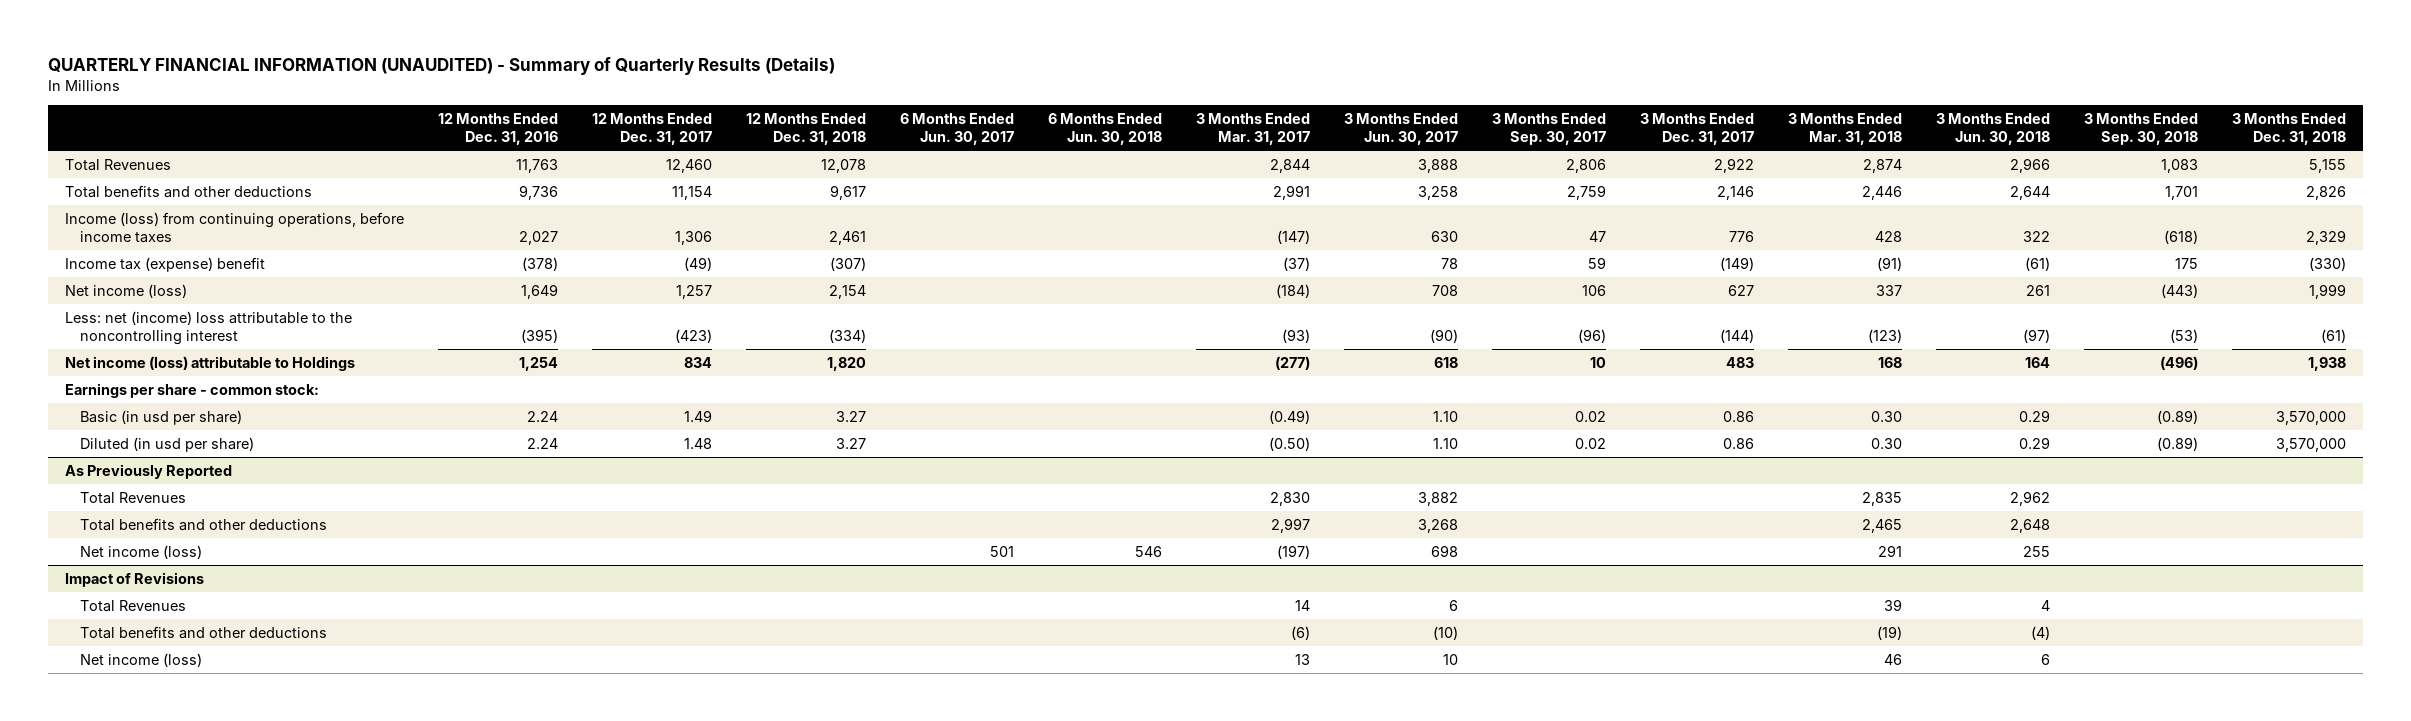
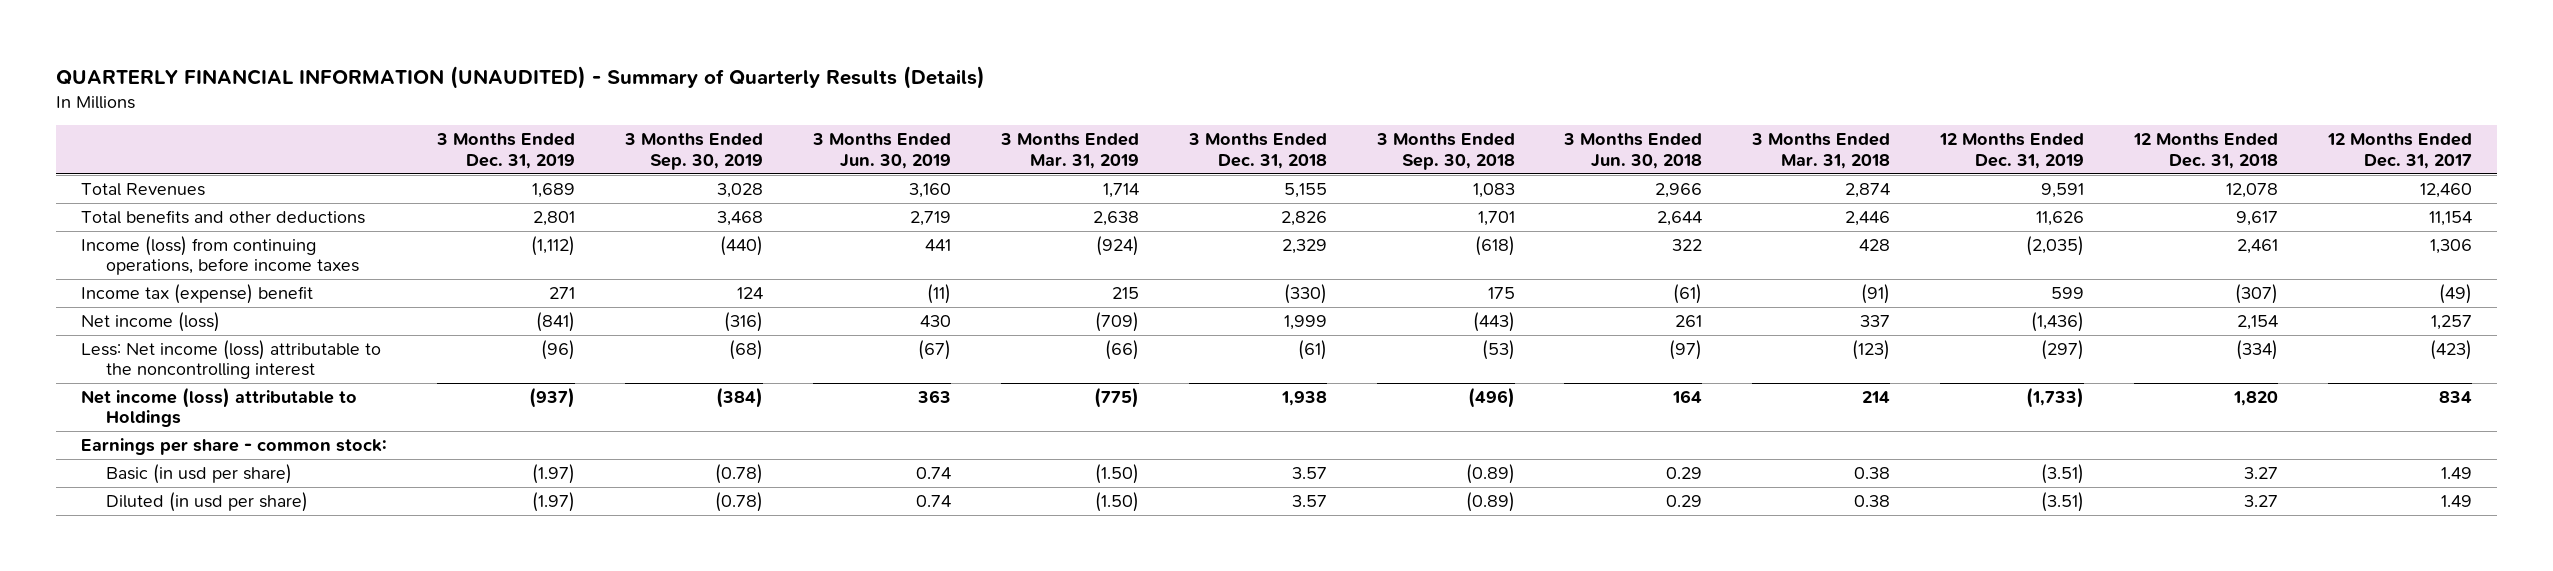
[438,113,559,146] 12 Months Ended Dec. 31, 2016 -> none
[900,113,1015,146] 6 Months Ended Jun. 30, 2017 -> none
[1048,113,1163,146] 6 Months Ended Jun. 30, 2018 -> none
[1195,113,1310,146] 3 Months Ended Mar. 31, 2017 -> none
[1343,113,1458,146] 3 Months Ended Jun. 30, 2017 -> none
[1491,113,1606,146] 3 Months Ended Sep. 30, 2017 -> none
[1639,113,1754,146] 3 Months Ended Dec. 31, 2017 -> none
none -> [436,133,576,169] 3 Months Ended Dec. 31, 2019
none -> [623,133,763,170] 3 Months Ended Sep. 30, 2019
none -> [811,133,951,169] 3 Months Ended Jun. 30, 2019
none -> [999,133,1139,169] 3 Months Ended Mar. 31, 2019
none -> [1939,133,2085,169] 12 Months Ended Dec. 31, 2019
[65,310,353,345] Less: net (income) loss attributable to the noncontrolling interest -> [81,339,382,380] Less: Net income (loss) attributable to the noncontrolling interest
[1877,356,1902,368] 168 -> [1862,390,1891,403] 214
[65,463,233,479] As Previously Reported -> none
[79,491,186,504] Total Revenues -> none
[79,517,327,531] Total benefits and other deductions -> none
[79,544,202,559] Net income (loss) -> none
[65,571,205,587] Impact of Revisions -> none
[79,599,186,612] Total Revenues -> none
[79,625,327,639] Total benefits and other deductions -> none
[79,652,202,667] Net income (loss) -> none
[1870,410,1902,422] 0.30 -> [1854,466,1891,479] 0.38
[2275,410,2346,425] 3,570,000 -> [1291,466,1327,479] 3.57
[684,437,713,449] 1.48 -> [2441,494,2473,507] 1.49
[1870,437,1902,449] 0.30 -> [1854,494,1891,507] 0.38
[2275,437,2346,452] 3,570,000 -> [1291,494,1327,507] 3.57

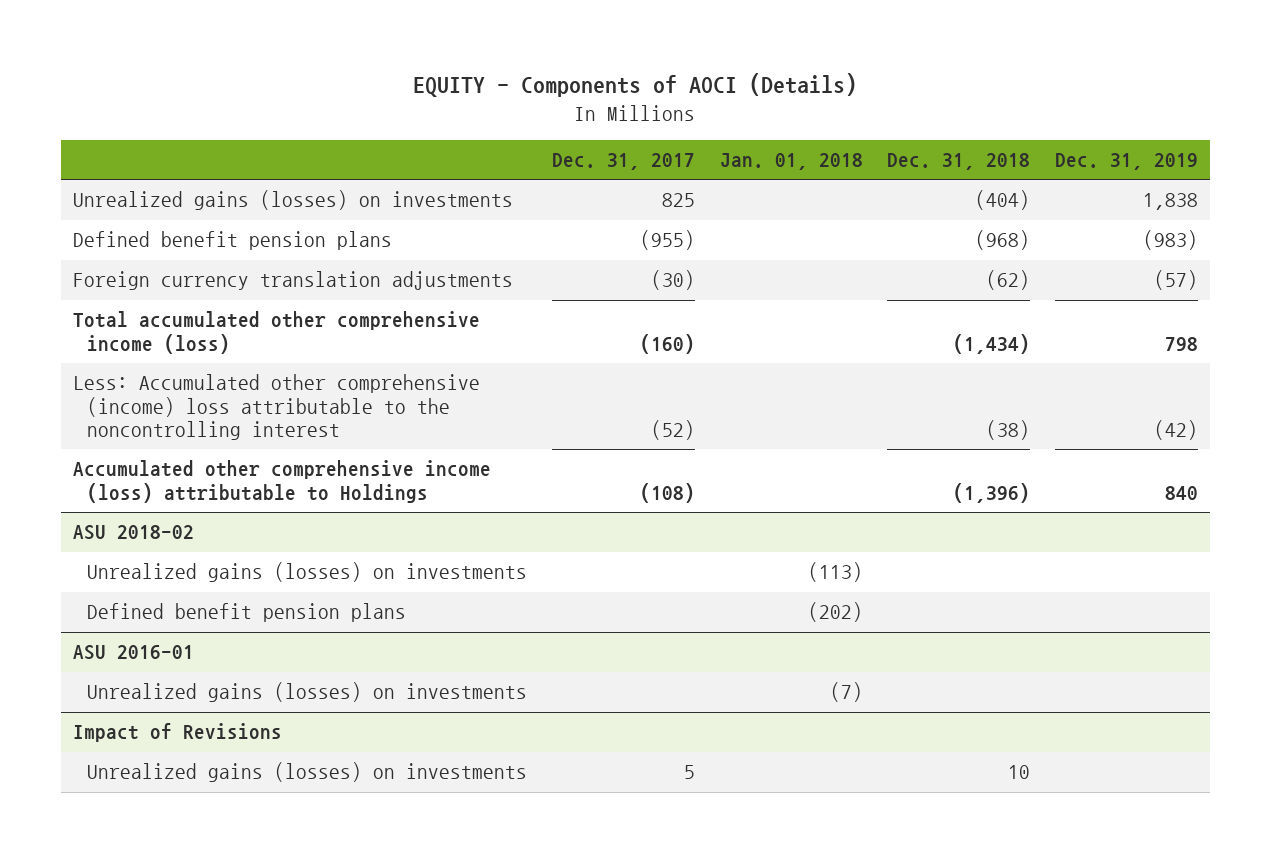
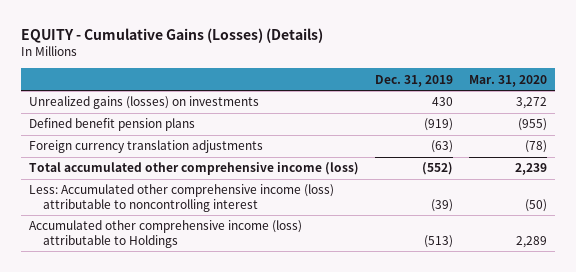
[413,73,858,98] EQUITY - Components of AOCI (Details) -> [21,28,324,44] EQUITY - Cumulative Gains (Losses) (Details)
[551,153,695,171] Dec. 31, 2017 -> none
[719,153,863,171] Jan. 01, 2018 -> none
[887,153,1031,171] Dec. 31, 2018 -> none
none -> [468,74,547,87] Mar. 31, 2020
[72,525,194,541] ASU 2018-02 -> none
[87,562,528,583] Unrealized gains (losses) on investments -> none
[87,603,407,623] Defined benefit pension plans -> none
[72,645,194,661] ASU 2016-01 -> none
[87,682,528,703] Unrealized gains (losses) on investments -> none
[72,723,282,743] Impact of Revisions -> none
[87,762,528,783] Unrealized gains (losses) on investments -> none
[1142,193,1198,211] 1,838 -> [431,97,453,107] 430
[1142,230,1198,251] (983) -> [423,118,453,132] (919)
[1153,270,1198,291] (57) -> [430,140,453,154] (63)
[1164,336,1198,351] 798 -> [421,162,453,176] (552)
[72,374,480,440] Less: Accumulated other comprehensive (income) loss attributable to the noncontrolling interest -> [29,184,335,212] Less: Accumulated other comprehensive income (loss) attributable to noncontrolling interest
[1153,419,1198,440] (42) -> [430,198,453,212] (39)
[1164,485,1198,500] 840 -> [423,234,453,248] (513)

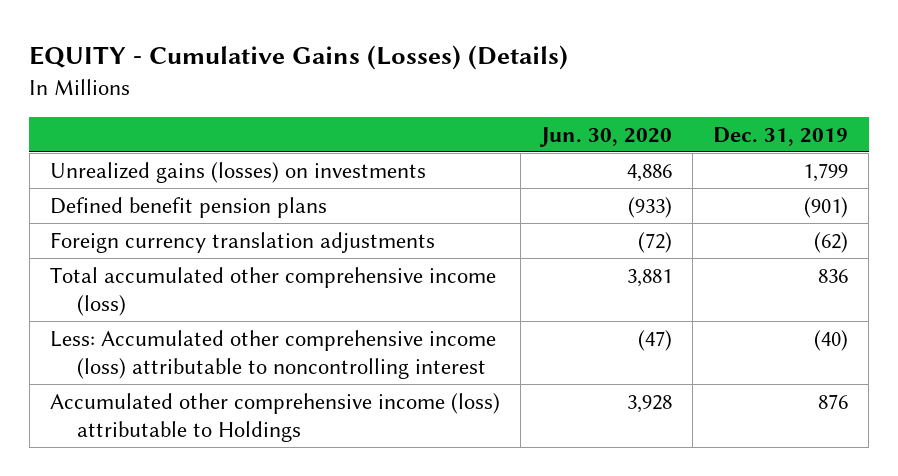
[468,74,547,87] Mar. 31, 2020 -> none
none -> [539,126,673,147] Jun. 30, 2020
[431,97,453,107] 430 -> [803,162,849,182] 1,799
[423,118,453,132] (919) -> [804,196,849,218] (901)
[430,140,453,154] (63) -> [814,231,849,253] (62)
[421,162,453,176] (552) -> [818,268,849,283] 836
[430,198,453,212] (39) -> [814,329,849,351] (40)
[423,234,453,248] (513) -> [818,393,849,409] 876

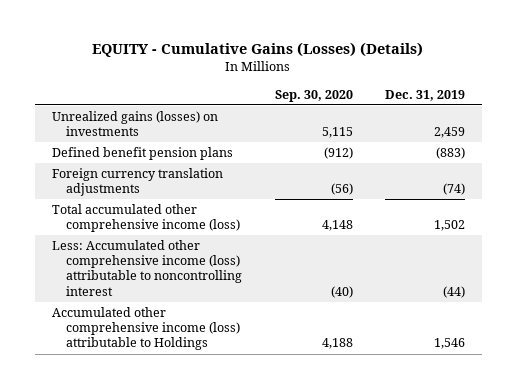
[539,126,673,147] Jun. 30, 2020 -> none
none -> [274,89,353,102] Sep. 30, 2020
[803,162,849,182] 1,799 -> [434,127,466,139] 2,459
[804,196,849,218] (901) -> [436,147,466,160] (883)
[814,231,849,253] (62) -> [443,183,466,196] (74)
[818,268,849,283] 836 -> [434,220,466,232] 1,502
[814,329,849,351] (40) -> [443,285,466,298] (44)
[818,393,849,409] 876 -> [434,338,466,350] 1,546

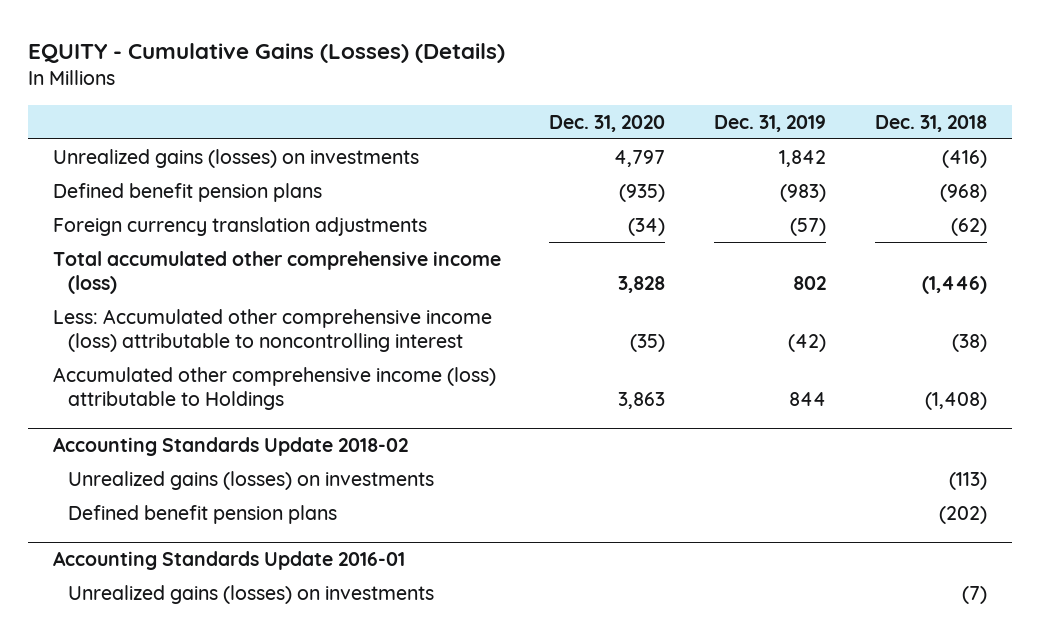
[274,89,353,102] Sep. 30, 2020 -> none
none -> [549,115,666,133] Dec. 31, 2020
none -> [875,115,988,133] Dec. 31, 2018
[434,127,466,139] 2,459 -> [779,149,827,167] 1,842
[436,147,466,160] (883) -> [780,183,827,202] (983)
[443,183,466,196] (74) -> [790,217,827,236] (57)
[434,220,466,232] 1,502 -> [793,276,827,291] 802
[443,285,466,298] (44) -> [788,334,827,353] (42)
[434,338,466,350] 1,546 -> [789,392,827,407] 844
none -> [52,437,408,457] Accounting Standards Update 2018-02
none -> [68,470,435,490] Unrealized gains (losses) on investments
none -> [68,504,338,524] Defined benefit pension plans
none -> [52,551,405,571] Accounting Standards Update 2016-01
none -> [68,584,435,604] Unrealized gains (losses) on investments

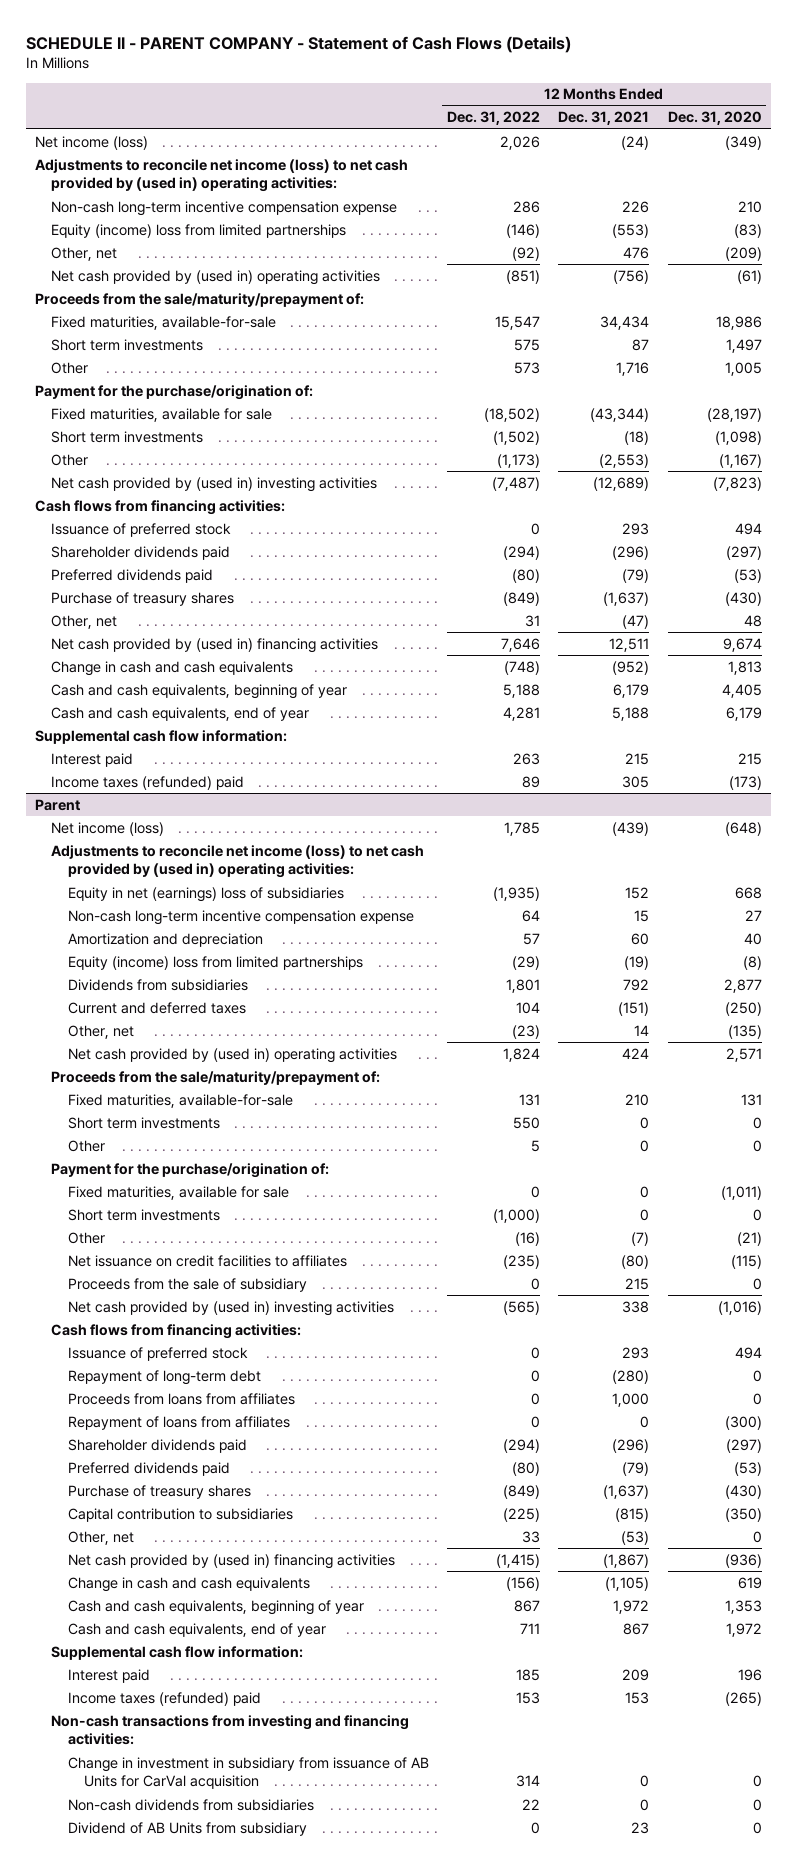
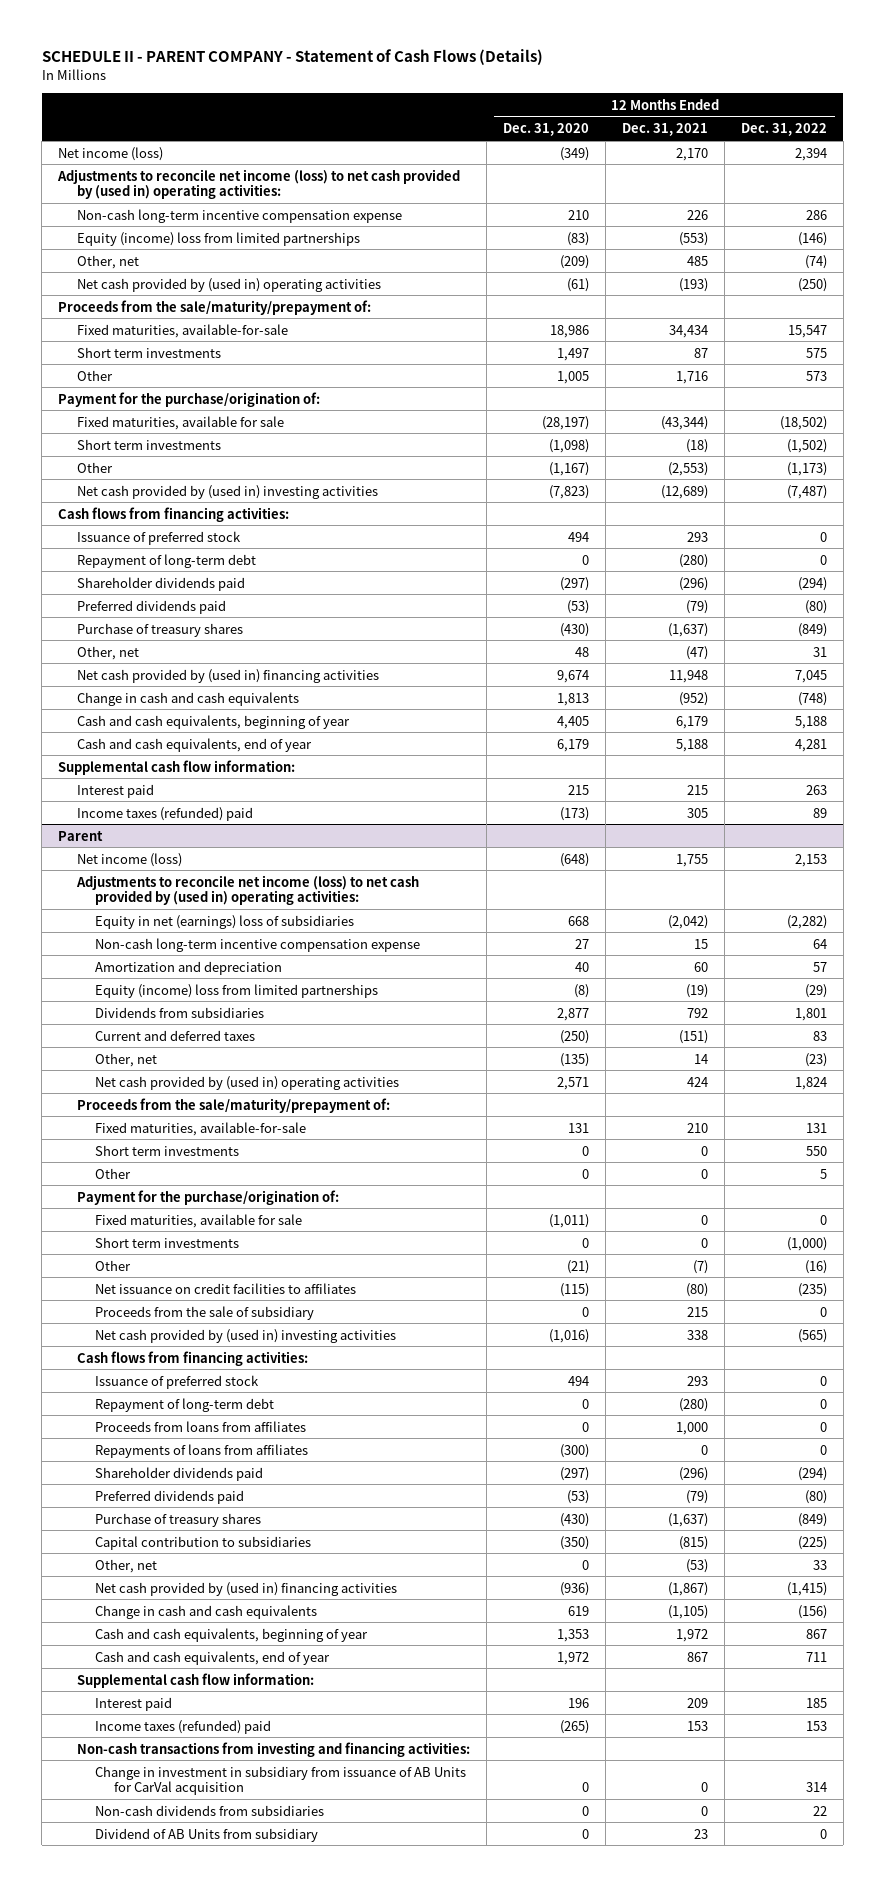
[499,135,540,150] 2,026 -> [794,147,827,161] 2,394
[621,135,650,150] (24) -> [675,147,708,161] 2,170
[511,246,540,261] (92) -> [804,254,827,269] (74)
[623,246,650,259] 476 -> [686,255,708,266] 485
[505,269,540,284] (851) -> [797,277,827,292] (250)
[613,269,650,284] (756) -> [678,277,708,292] (193)
none -> [76,553,256,568] Repayment of long-term debt
[500,637,540,652] 7,646 -> [794,669,827,683] 7,045
[609,637,650,652] 12,511 -> [668,669,708,683] 11,948
[503,821,540,836] 1,785 -> [794,853,827,867] 2,153
[612,821,650,836] (439) -> [675,853,708,867] 1,755
[492,886,540,901] (1,935) -> [786,914,827,929] (2,282)
[625,886,650,899] 152 -> [667,914,708,929] (2,042)
[515,1001,540,1014] 104 -> [812,1030,827,1041] 83
[67,1415,290,1430] Repayment of loans from affiliates -> [95,1443,309,1458] Repayments of loans from affiliates

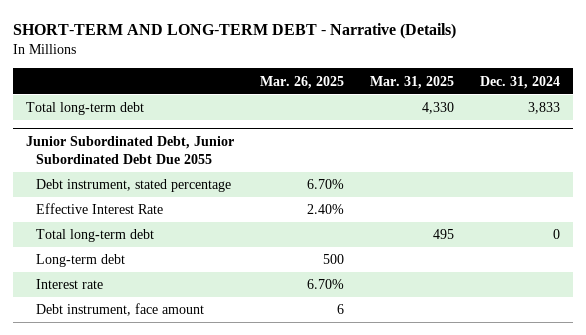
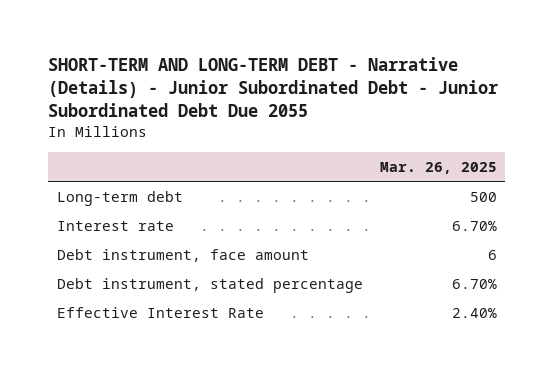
[13,23,457,40] SHORT-TERM AND LONG-TERM DEBT - Narrative (Details) -> [48,57,499,117] SHORT-TERM AND LONG-TERM DEBT - Narrative (Details) - Junior Subordinated Debt - Junior Subordinated Debt Due 2055
[370,75,455,89] Mar. 31, 2025 -> none
[480,75,561,89] Dec. 31, 2024 -> none
[26,102,145,116] Total long-term debt -> none
[26,136,235,164] Junior Subordinated Debt, Junior Subordinated Debt Due 2055 -> none
[36,179,232,193] Debt instrument, stated percentage -> none
[36,203,164,215] Effective Interest Rate -> none
[36,229,155,243] Total long-term debt -> none
none -> [56,278,363,294] Debt instrument, stated percentage
none -> [56,307,264,319] Effective Interest Rate

